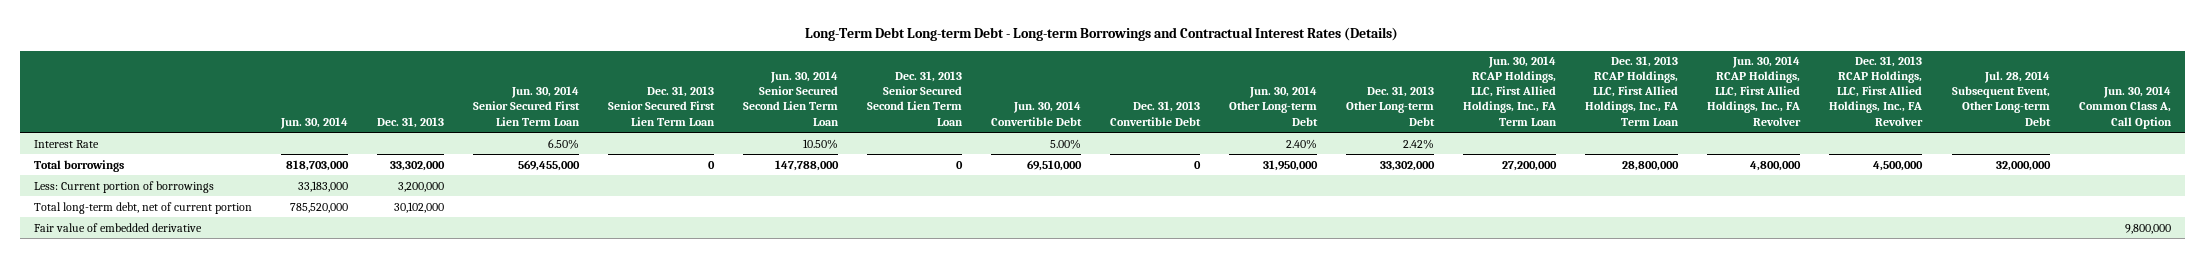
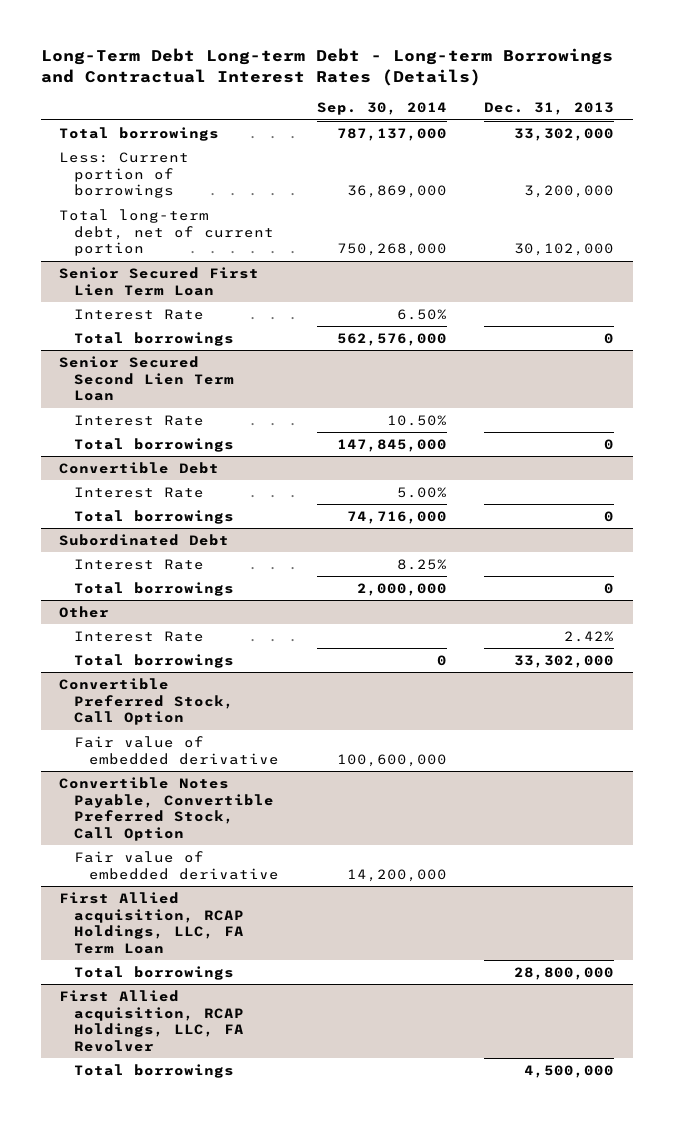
[280,116,349,129] Jun. 30, 2014 -> none
[473,86,581,126] Jun. 30, 2014 Senior Secured First Lien Term Loan -> none
[608,86,716,126] Dec. 31, 2013 Senior Secured First Lien Term Loan -> none
[743,71,840,126] Jun. 30, 2014 Senior Secured Second Lien Term Loan -> none
[867,71,964,126] Dec. 31, 2013 Senior Secured Second Lien Term Loan -> none
[991,101,1083,126] Jun. 30, 2014 Convertible Debt -> none
[1110,101,1202,126] Dec. 31, 2013 Convertible Debt -> none
[1229,86,1319,126] Jun. 30, 2014 Other Long-term Debt -> none
[1346,86,1436,126] Dec. 31, 2013 Other Long-term Debt -> none
[1463,56,1558,126] Jun. 30, 2014 RCAP Holdings, LLC, First Allied Holdings, Inc., FA Term Loan -> none
[1585,56,1680,126] Dec. 31, 2013 RCAP Holdings, LLC, First Allied Holdings, Inc., FA Term Loan -> none
[1707,56,1802,126] Jun. 30, 2014 RCAP Holdings, LLC, First Allied Holdings, Inc., FA Revolver -> none
[1829,56,1924,126] Dec. 31, 2013 RCAP Holdings, LLC, First Allied Holdings, Inc., FA Revolver -> none
[1951,71,2051,126] Jul. 28, 2014 Subsequent Event, Other Long-term Debt -> none
[2078,86,2172,129] Jun. 30, 2014 Common Class A, Call Option -> none
none -> [316,102,447,116] Sep. 30, 2014
[34,139,100,148] Interest Rate -> none
none -> [59,266,260,296] Senior Secured First Lien Term Loan
none -> [74,308,205,320] Interest Rate
none -> [74,331,235,346] Total borrowings
none -> [59,355,235,402] Senior Secured Second Lien Term Loan
none -> [74,414,205,426] Interest Rate
none -> [74,437,235,452] Total borrowings
none -> [59,461,220,474] Convertible Debt
none -> [74,486,205,498] Interest Rate
none -> [74,509,235,524] Total borrowings
none -> [59,533,230,546] Subordinated Debt
none -> [74,558,205,570] Interest Rate
none -> [74,581,235,596] Total borrowings
none -> [59,605,110,618] Other
none -> [74,630,205,642] Interest Rate
none -> [74,653,235,668] Total borrowings
none -> [59,677,235,726] Convertible Preferred Stock, Call Option
none -> [59,776,275,841] Convertible Notes Payable, Convertible Preferred Stock, Call Option
none -> [74,850,280,880] Fair value of embedded derivative
none -> [59,891,245,954] First Allied acquisition, RCAP Holdings, LLC, FA Term Loan
none -> [74,965,235,980] Total borrowings
none -> [59,989,245,1052] First Allied acquisition, RCAP Holdings, LLC, FA Revolver
none -> [74,1063,235,1078] Total borrowings

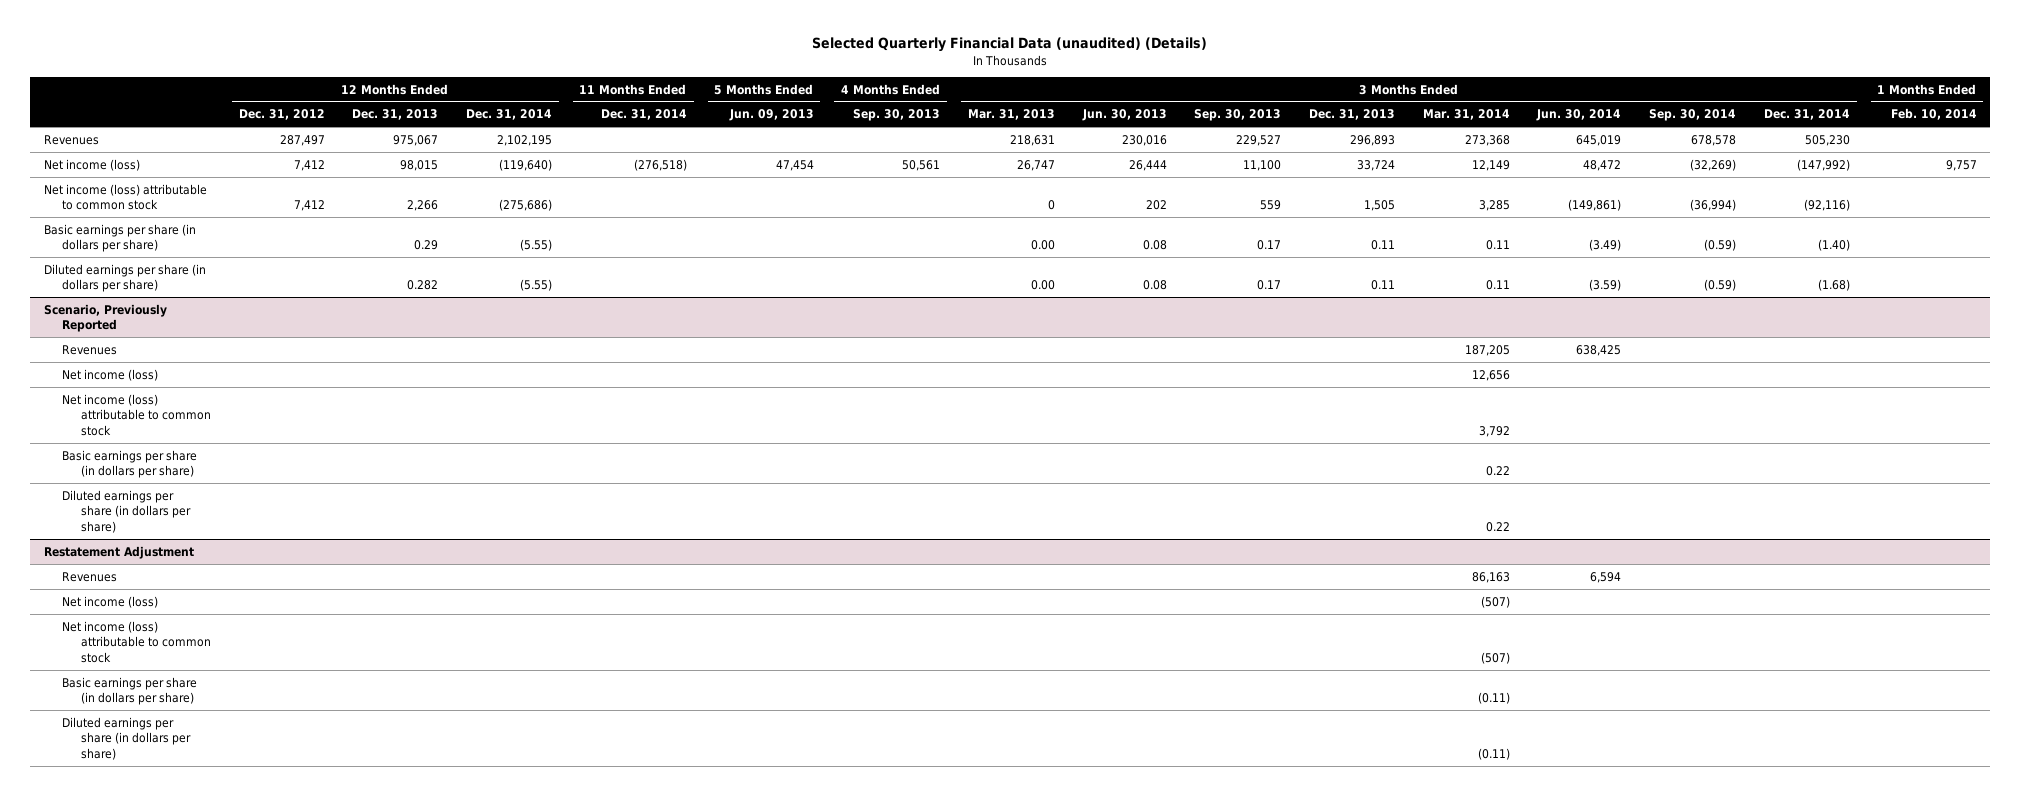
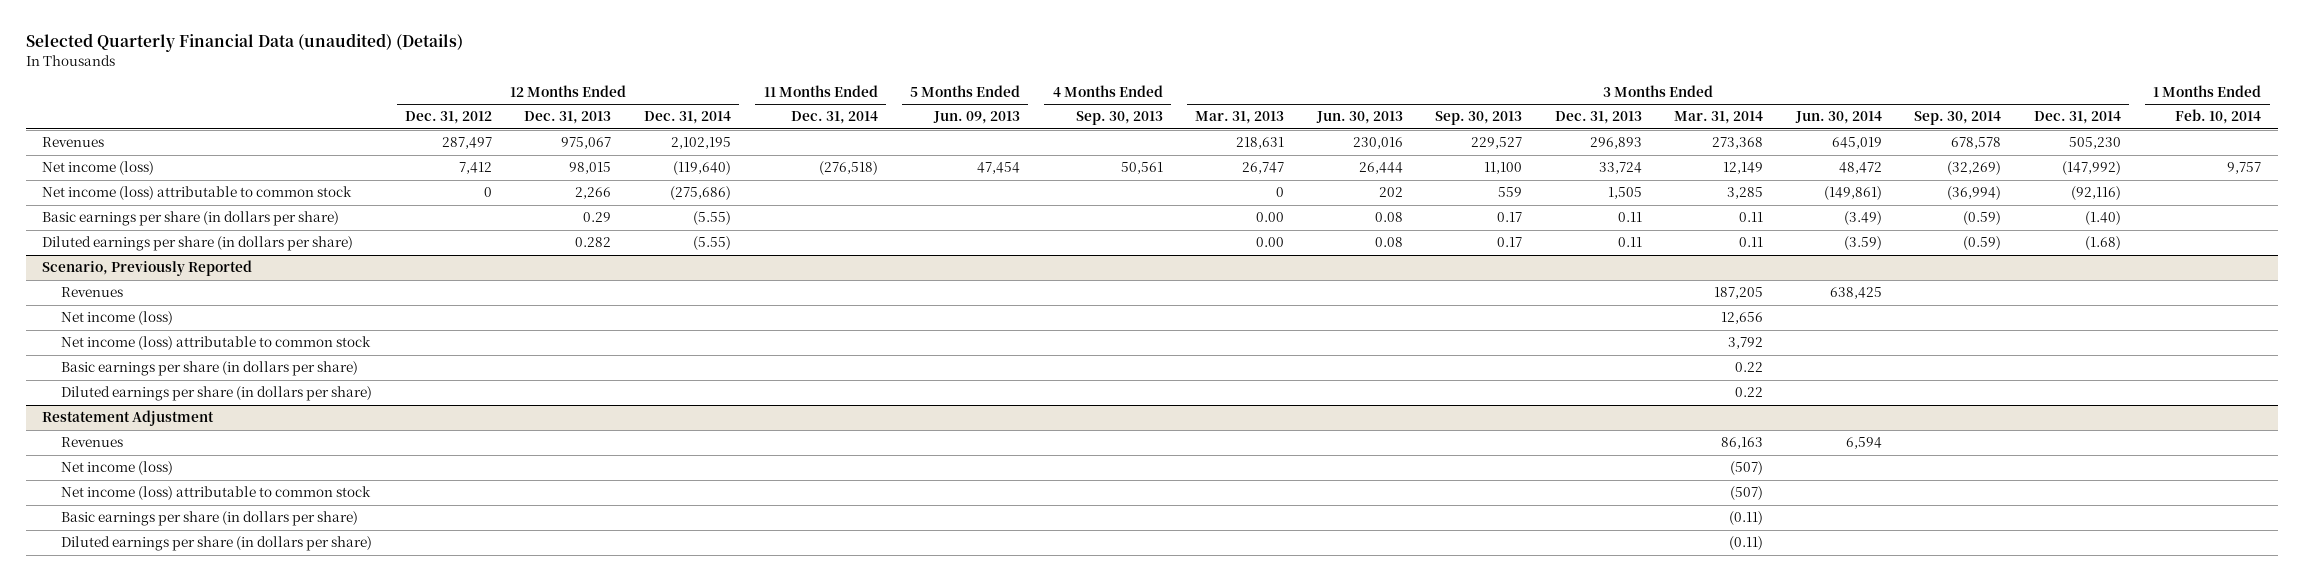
[293,200,325,212] 7,412 -> [483,187,492,198] 0

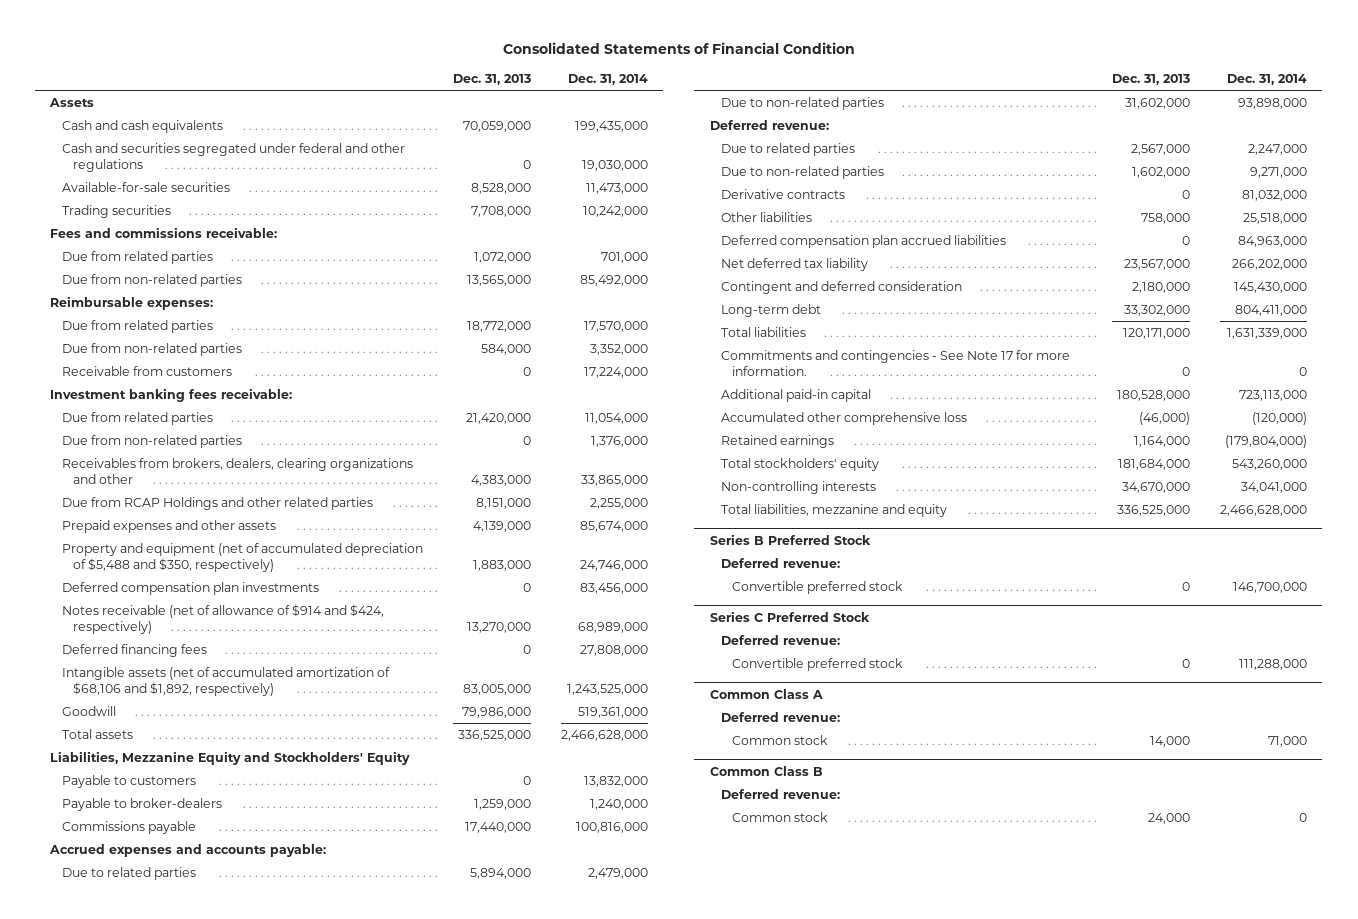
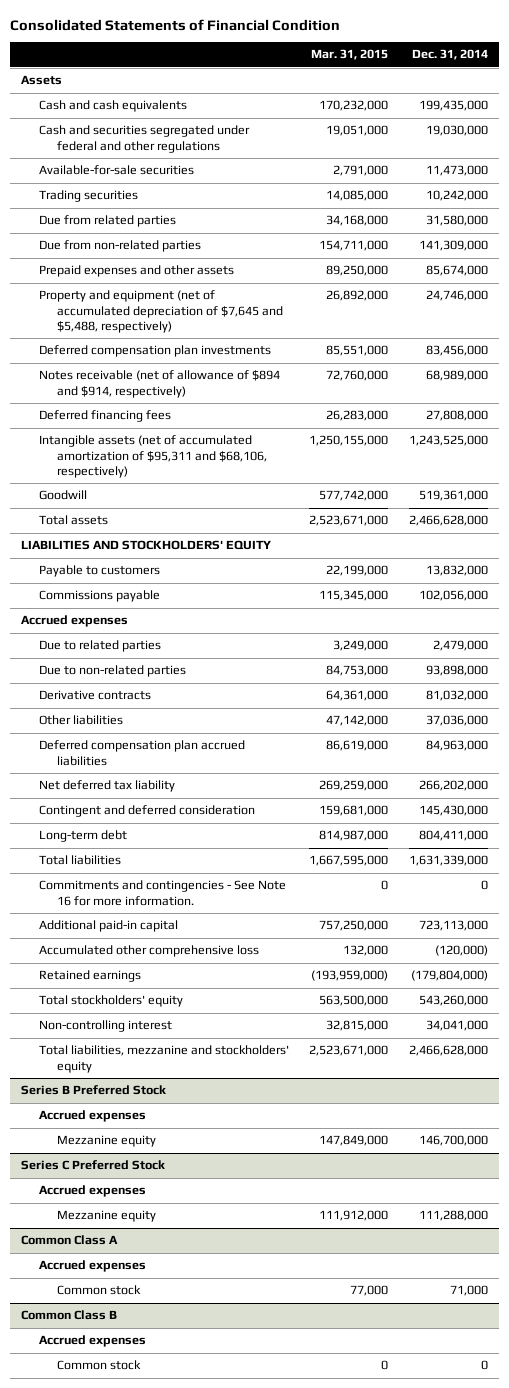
[452,73,531,85] Dec. 31, 2013 -> none
none -> [311,49,389,61] Mar. 31, 2015
[50,226,278,238] Fees and commissions receivable: -> none
[50,295,214,310] Reimbursable expenses: -> none
[61,319,213,333] Due from related parties -> none
[61,342,242,356] Due from non-related parties -> none
[61,365,232,376] Receivable from customers -> none
[50,387,293,402] Investment banking fees receivable: -> none
[61,411,213,425] Due from related parties -> none
[61,434,242,448] Due from non-related parties -> none
[61,457,413,484] Receivables from brokers, dealers, clearing organizations and other -> none
[61,496,373,510] Due from RCAP Holdings and other related parties -> none
[601,251,649,263] 701,000 -> [426,215,489,227] 31,580,000
[580,274,649,286] 85,492,000 -> [419,240,489,252] 141,309,000
[61,542,423,572] Property and equipment (net of accumulated depreciation of $5,488 and $350, respectively) -> [38,290,283,333] Property and equipment (net of accumulated depreciation of $7,645 and $5,488, respectively)
[61,603,384,634] Notes receivable (net of allowance of $914 and $424, respectively) -> [38,370,280,398] Notes receivable (net of allowance of $894 and $914, respectively)
[61,666,390,696] Intangible assets (net of accumulated amortization of $68,106 and $1,892, respectively) -> [38,435,267,478] Intangible assets (net of accumulated amortization of $95,311 and $68,106, respectively)
[50,750,411,765] Liabilities, Mezzanine Equity and Stockholders' Equity -> [20,540,271,551] LIABILITIES AND STOCKHOLDERS' EQUITY
[61,797,222,811] Payable to broker-dealers -> none
[576,821,649,833] 100,816,000 -> [419,590,489,602] 102,056,000
[49,843,327,857] Accrued expenses and accounts payable: -> [20,615,128,628] Accrued expenses
[709,119,829,130] Deferred revenue: -> none
[720,142,855,156] Due to related parties -> none
[720,165,884,179] Due to non-related parties -> none
[1243,212,1308,224] 25,518,000 -> [426,715,489,727] 37,036,000
[720,349,1070,376] Commitments and contingencies - See Note 17 for more information. -> [38,880,286,906] Commitments and contingencies - See Note 16 for more information.
[720,480,876,494] Non-controlling interests -> [38,1020,172,1033] Non-controlling interest
[720,503,947,517] Total liabilities, mezzanine and equity -> [38,1045,289,1073] Total liabilities, mezzanine and stockholders' equity
[720,557,840,568] Deferred revenue: -> none
none -> [38,1110,146,1123] Accrued expenses
[731,580,903,594] Convertible preferred stock -> [56,1135,156,1148] Mezzanine equity
[720,634,840,645] Deferred revenue: -> none
none -> [38,1185,146,1198] Accrued expenses
[731,657,903,671] Convertible preferred stock -> [56,1210,156,1223] Mezzanine equity
[720,711,840,722] Deferred revenue: -> none
none -> [38,1260,146,1273] Accrued expenses
[720,788,840,799] Deferred revenue: -> none
none -> [38,1335,146,1348] Accrued expenses

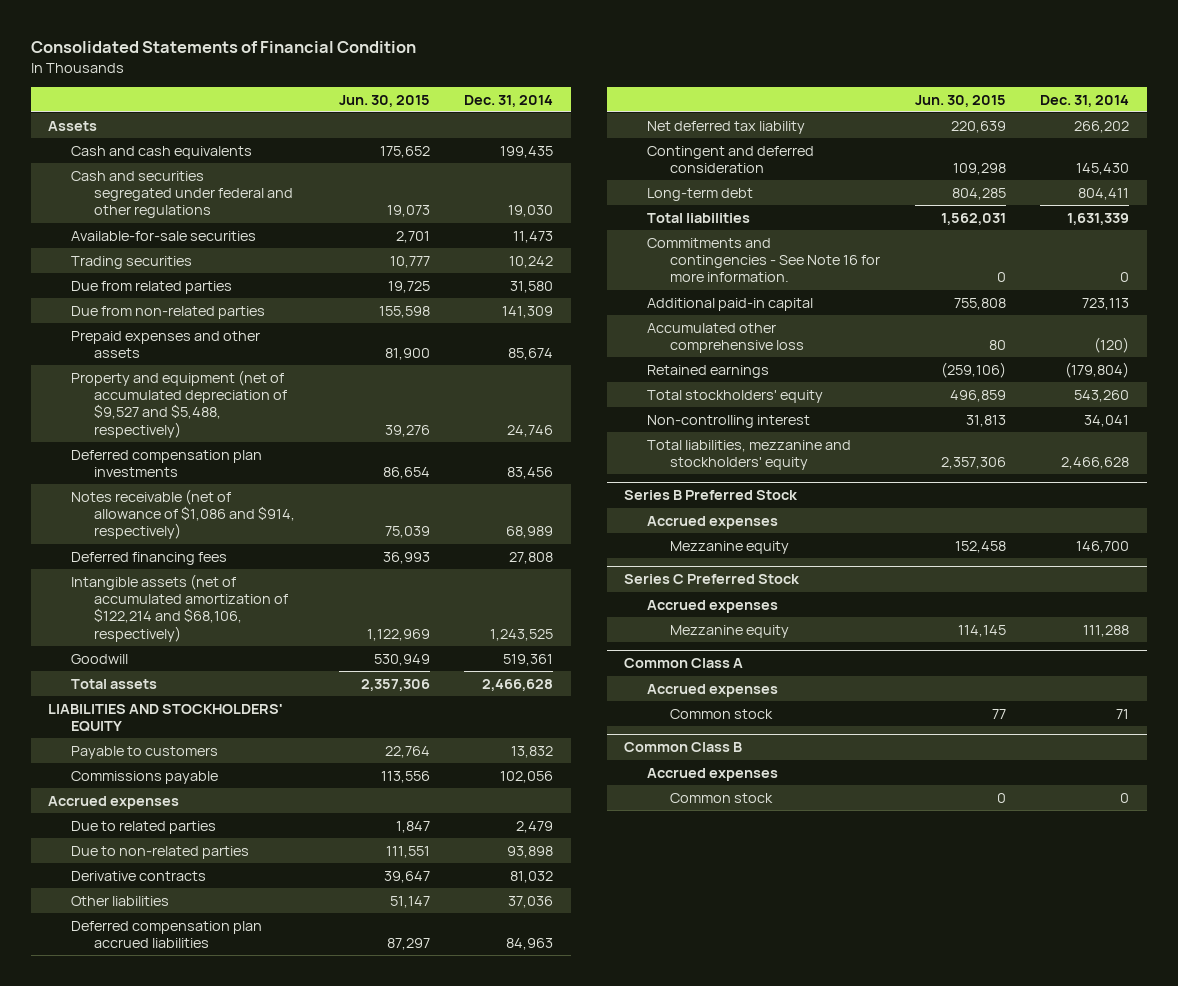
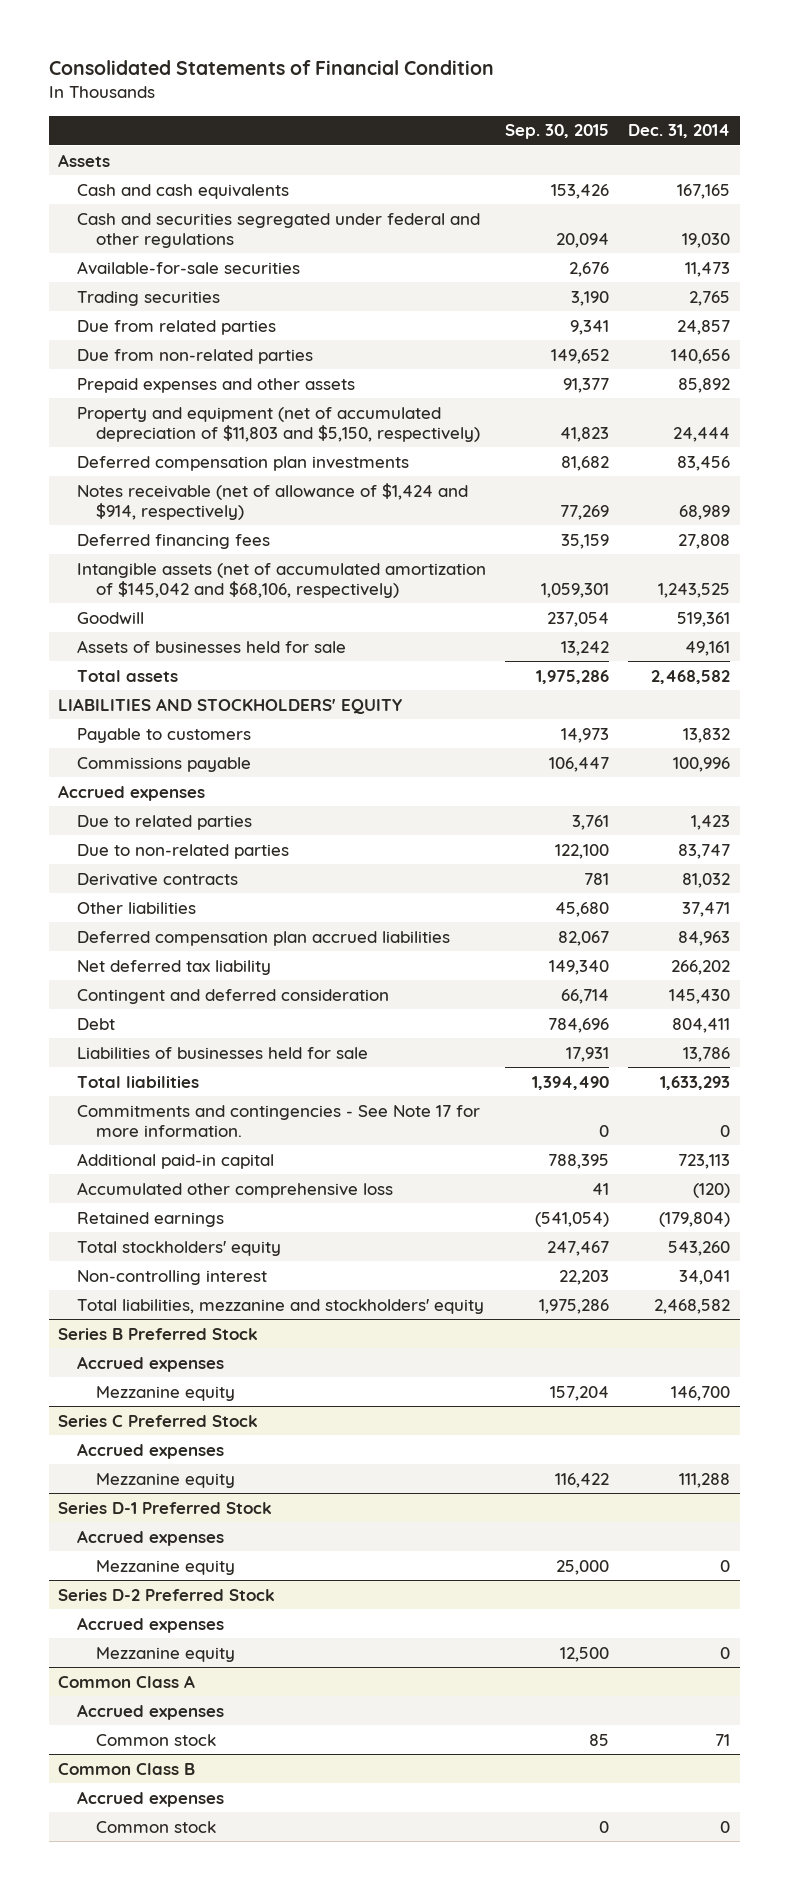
[338,94,430,107] Jun. 30, 2015 -> none
none -> [505,124,610,140] Sep. 30, 2015
[500,145,554,158] 199,435 -> [677,183,731,199] 167,165
[509,255,554,268] 10,242 -> [689,290,731,306] 2,765
[510,280,554,293] 31,580 -> [677,319,731,335] 24,857
[502,305,554,318] 141,309 -> [671,348,731,364] 140,656
[508,348,554,361] 85,674 -> [678,377,731,393] 85,892
[70,369,287,438] Property and equipment (net of accumulated depreciation of $9,527 and $5,488, respectively) -> [77,406,481,442] Property and equipment (net of accumulated depreciation of $11,803 and $5,150, respectively)
[507,424,554,437] 24,746 -> [673,426,731,442] 24,444
[70,488,295,540] Notes receivable (net of allowance of $1,086 and $914, respectively) -> [77,482,469,520] Notes receivable (net of allowance of $1,424 and $914, respectively)
[70,573,288,642] Intangible assets (net of accumulated amortization of $122,214 and $68,106, respectively) -> [77,562,487,598] Intangible assets (net of accumulated amortization of $145,042 and $68,106, respectively)
none -> [77,639,347,653] Assets of businesses held for sale
[482,678,554,691] 2,466,628 -> [651,669,731,684] 2,468,582
[500,770,554,783] 102,056 -> [673,756,731,772] 100,996
[516,820,554,833] 2,479 -> [691,814,731,830] 1,423
[507,845,554,858] 93,898 -> [678,843,731,859] 83,747
[508,895,554,908] 37,036 -> [682,901,731,917] 37,471
[647,187,754,201] Long-term debt -> [77,1017,116,1030] Debt
none -> [77,1046,369,1059] Liabilities of businesses held for sale
[1067,212,1130,225] 1,631,339 -> [660,1075,731,1090] 1,633,293
[647,237,880,283] Commitments and contingencies - See Note 16 for more information. -> [77,1104,481,1137] Commitments and contingencies - See Note 17 for more information.
[1061,457,1130,470] 2,466,628 -> [654,1298,731,1314] 2,468,582
none -> [58,1501,273,1514] Series D-1 Preferred Stock
none -> [77,1529,225,1546] Accrued expenses
none -> [96,1559,236,1575] Mezzanine equity
none -> [58,1588,276,1601] Series D-2 Preferred Stock
none -> [77,1616,225,1633] Accrued expenses
none -> [96,1646,236,1662] Mezzanine equity

